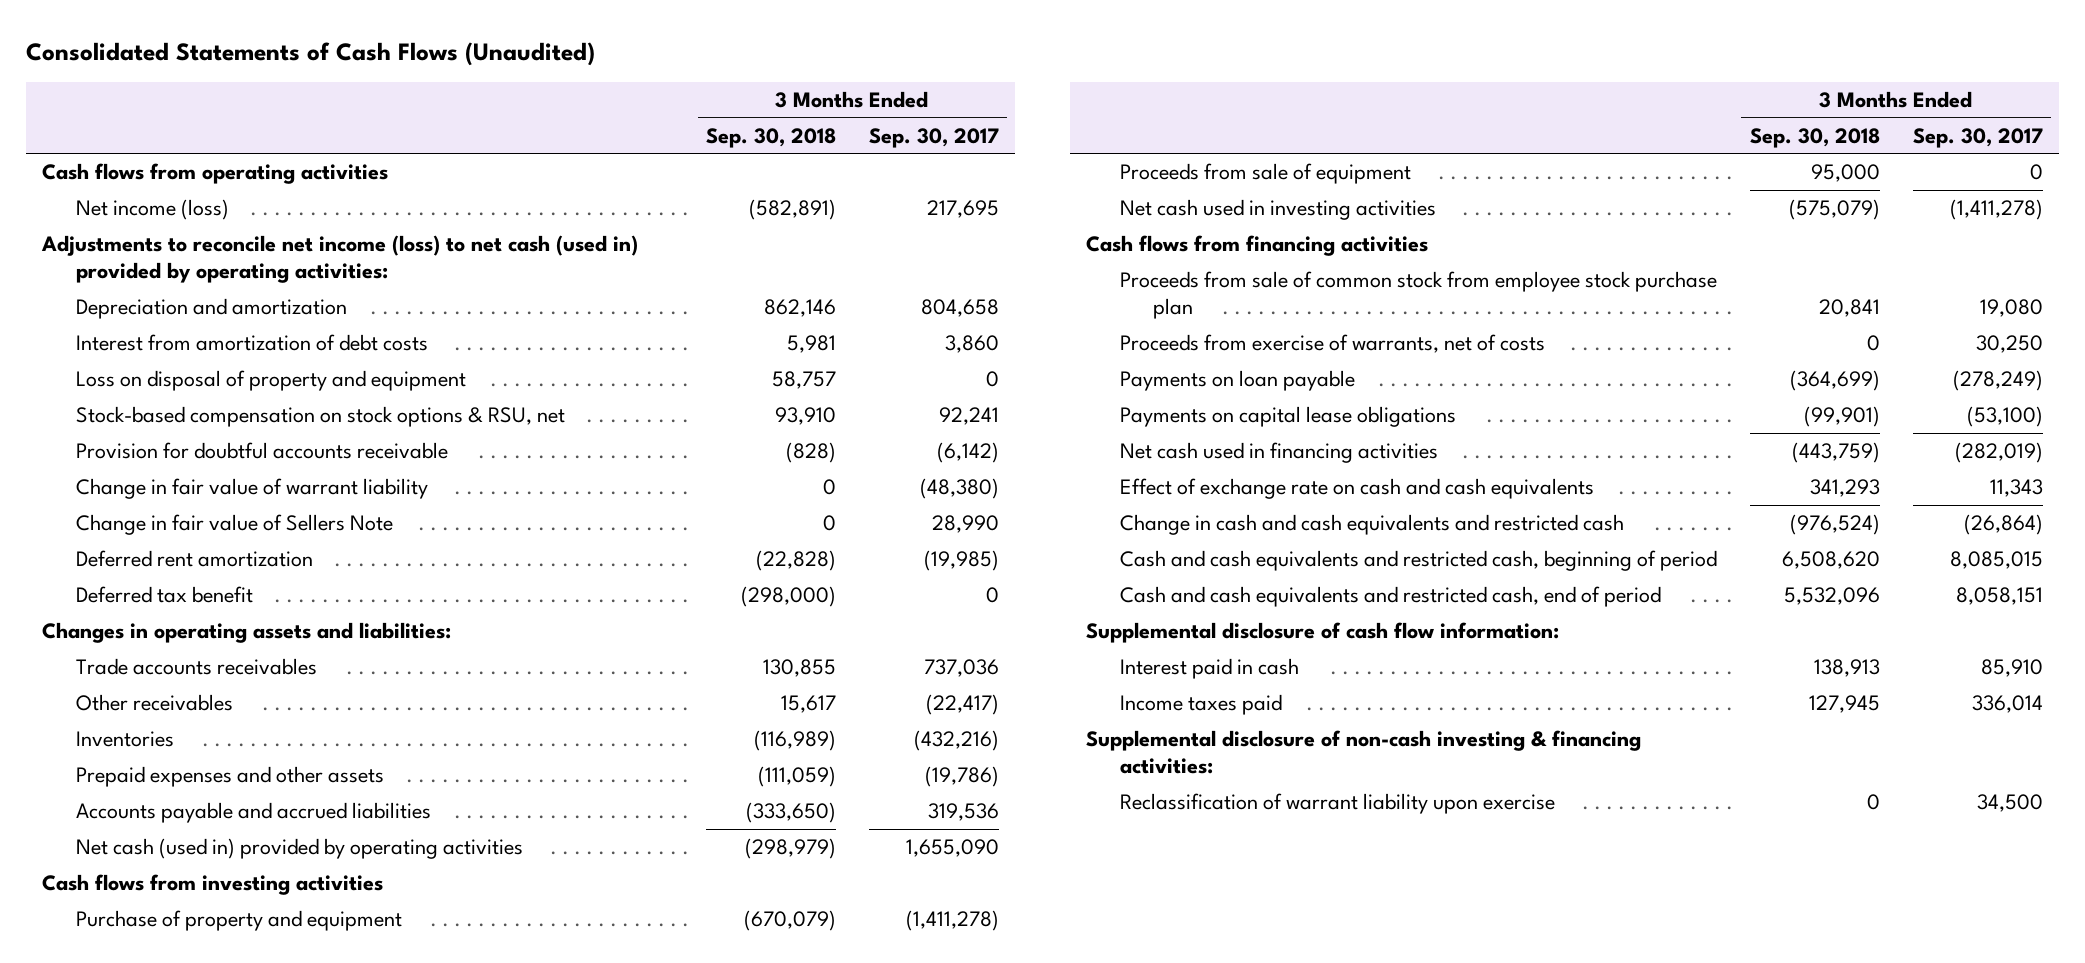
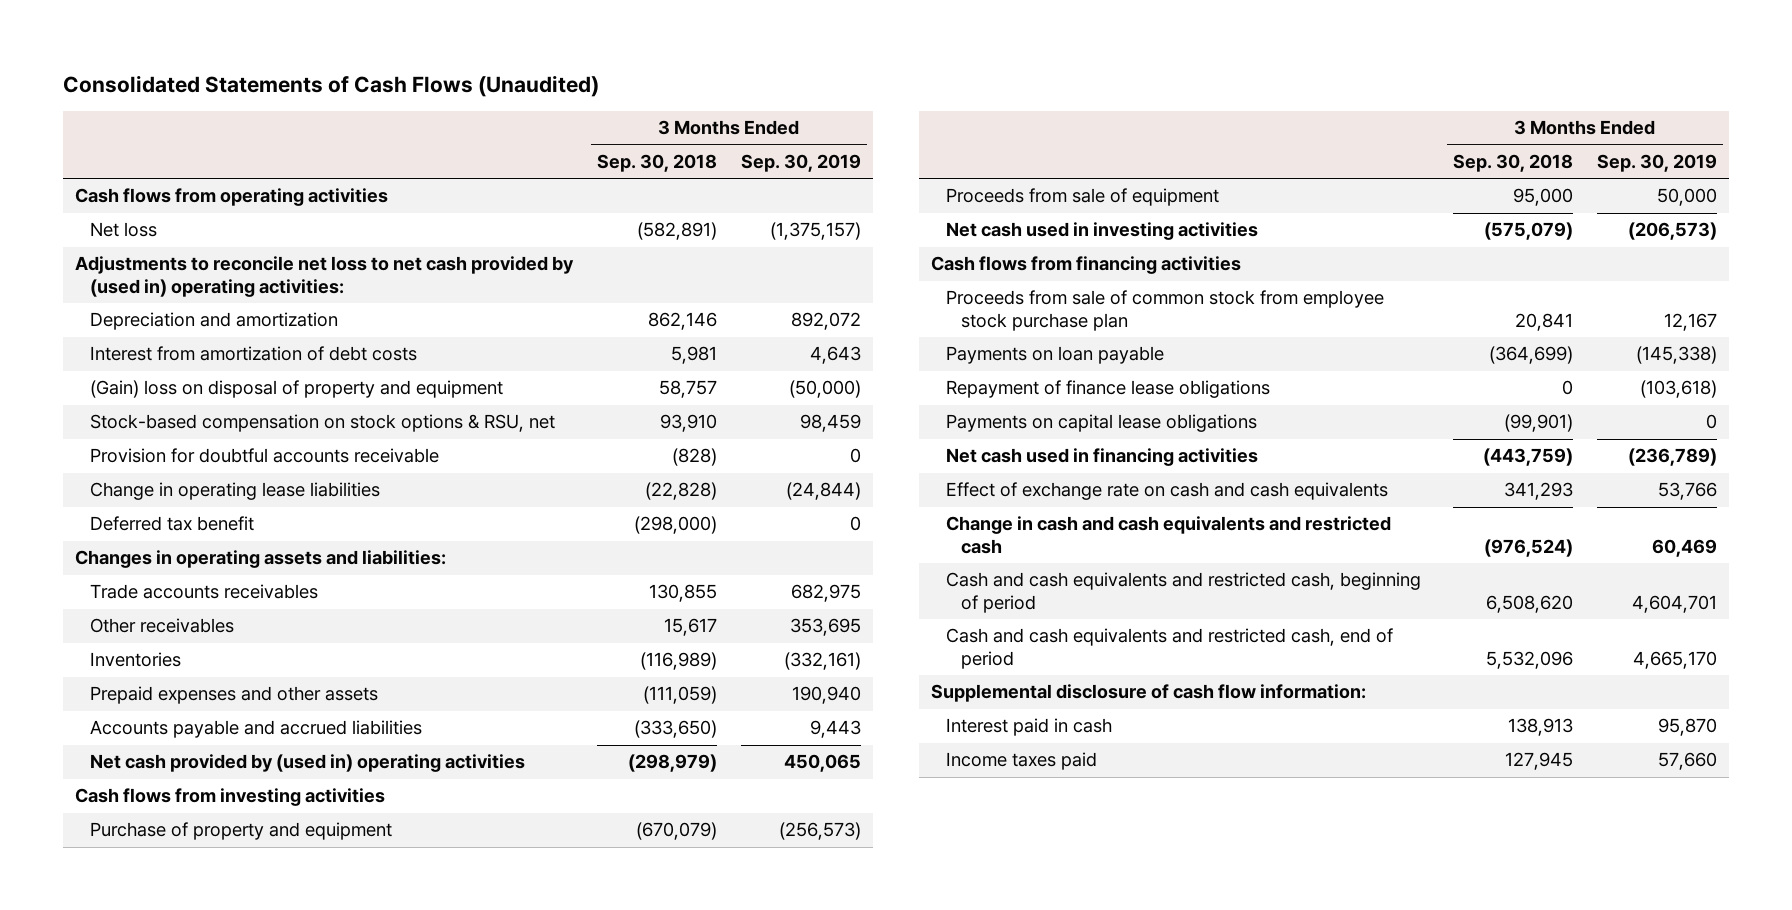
[868,127,999,148] Sep. 30, 2017 -> none
none -> [741,154,862,173] Sep. 30, 2019
[75,199,229,221] Net income (loss) -> [90,222,158,238] Net loss
[41,235,639,283] Adjustments to reconcile net income (loss) to net cash (used in) provided by operating activities: -> [75,256,575,297] Adjustments to reconcile net loss to net cash provided by (used in) operating activities:
[75,370,466,392] Loss on disposal of property and equipment -> [90,380,504,399] (Gain) loss on disposal of property and equipment
[75,478,428,500] Change in fair value of warrant liability -> none
[75,514,393,536] Change in fair value of Sellers Note -> none
[75,550,313,568] Deferred rent amortization -> [90,482,381,501] Change in operating lease liabilities
[75,838,523,860] Net cash (used in) provided by operating activities -> [90,754,526,773] Net cash provided by (used in) operating activities
[1119,334,1545,354] Proceeds from exercise of warrants, net of costs -> none
none -> [946,380,1271,399] Repayment of finance lease obligations
[1086,730,1642,774] Supplemental disclosure of non-cash investing & financing activities: -> none
[1119,793,1555,815] Reclassification of warrant liability upon exercise -> none

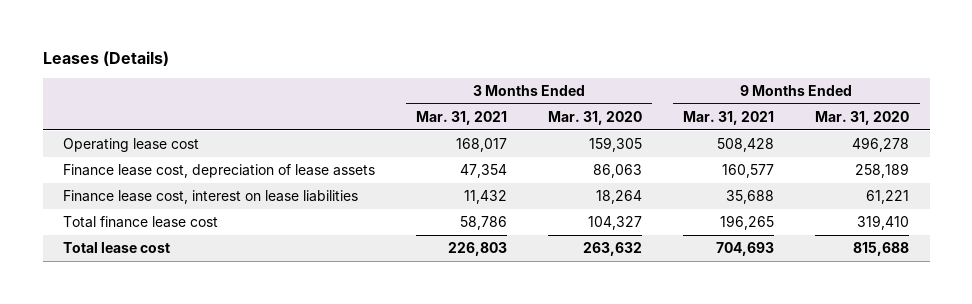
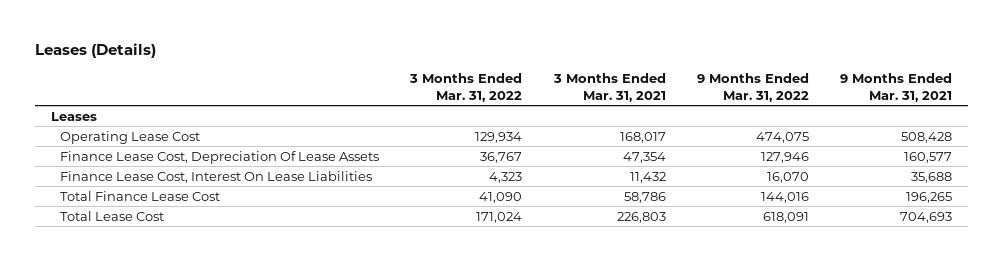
[548,110,643,125] Mar. 31, 2020 -> none
[815,110,910,125] Mar. 31, 2020 -> none
none -> [409,72,523,102] 3 Months Ended Mar. 31, 2022
none -> [696,72,809,102] 9 Months Ended Mar. 31, 2022
none -> [50,111,97,121] Leases
[63,137,200,152] Operating lease cost -> [59,130,200,144] Operating Lease Cost
[63,163,376,178] Finance lease cost, depreciation of lease assets -> [59,150,379,164] Finance Lease Cost, Depreciation Of Lease Assets
[63,189,359,204] Finance lease cost, interest on lease liabilities -> [59,170,372,183] Finance Lease Cost, Interest On Lease Liabilities
[63,215,219,228] Total finance lease cost -> [59,190,220,201] Total Finance Lease Cost
[63,241,171,253] Total lease cost -> [59,210,164,221] Total Lease Cost

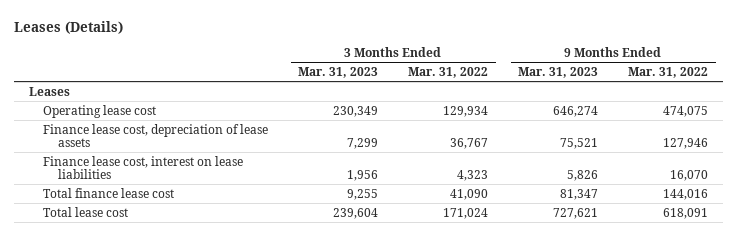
[552,72,666,102] 3 Months Ended Mar. 31, 2021 -> none
[840,72,953,102] 9 Months Ended Mar. 31, 2021 -> none
none -> [298,67,379,79] Mar. 31, 2023
none -> [518,67,599,79] Mar. 31, 2023
[59,130,200,144] Operating Lease Cost -> [43,104,157,118] Operating lease cost
[59,150,379,164] Finance Lease Cost, Depreciation Of Lease Assets -> [43,123,269,148] Finance lease cost, depreciation of lease assets
[59,170,372,183] Finance Lease Cost, Interest On Lease Liabilities -> [43,155,244,180] Finance lease cost, interest on lease liabilities
[59,190,220,201] Total Finance Lease Cost -> [43,187,175,198] Total finance lease cost
[59,210,164,221] Total Lease Cost -> [43,206,129,217] Total lease cost

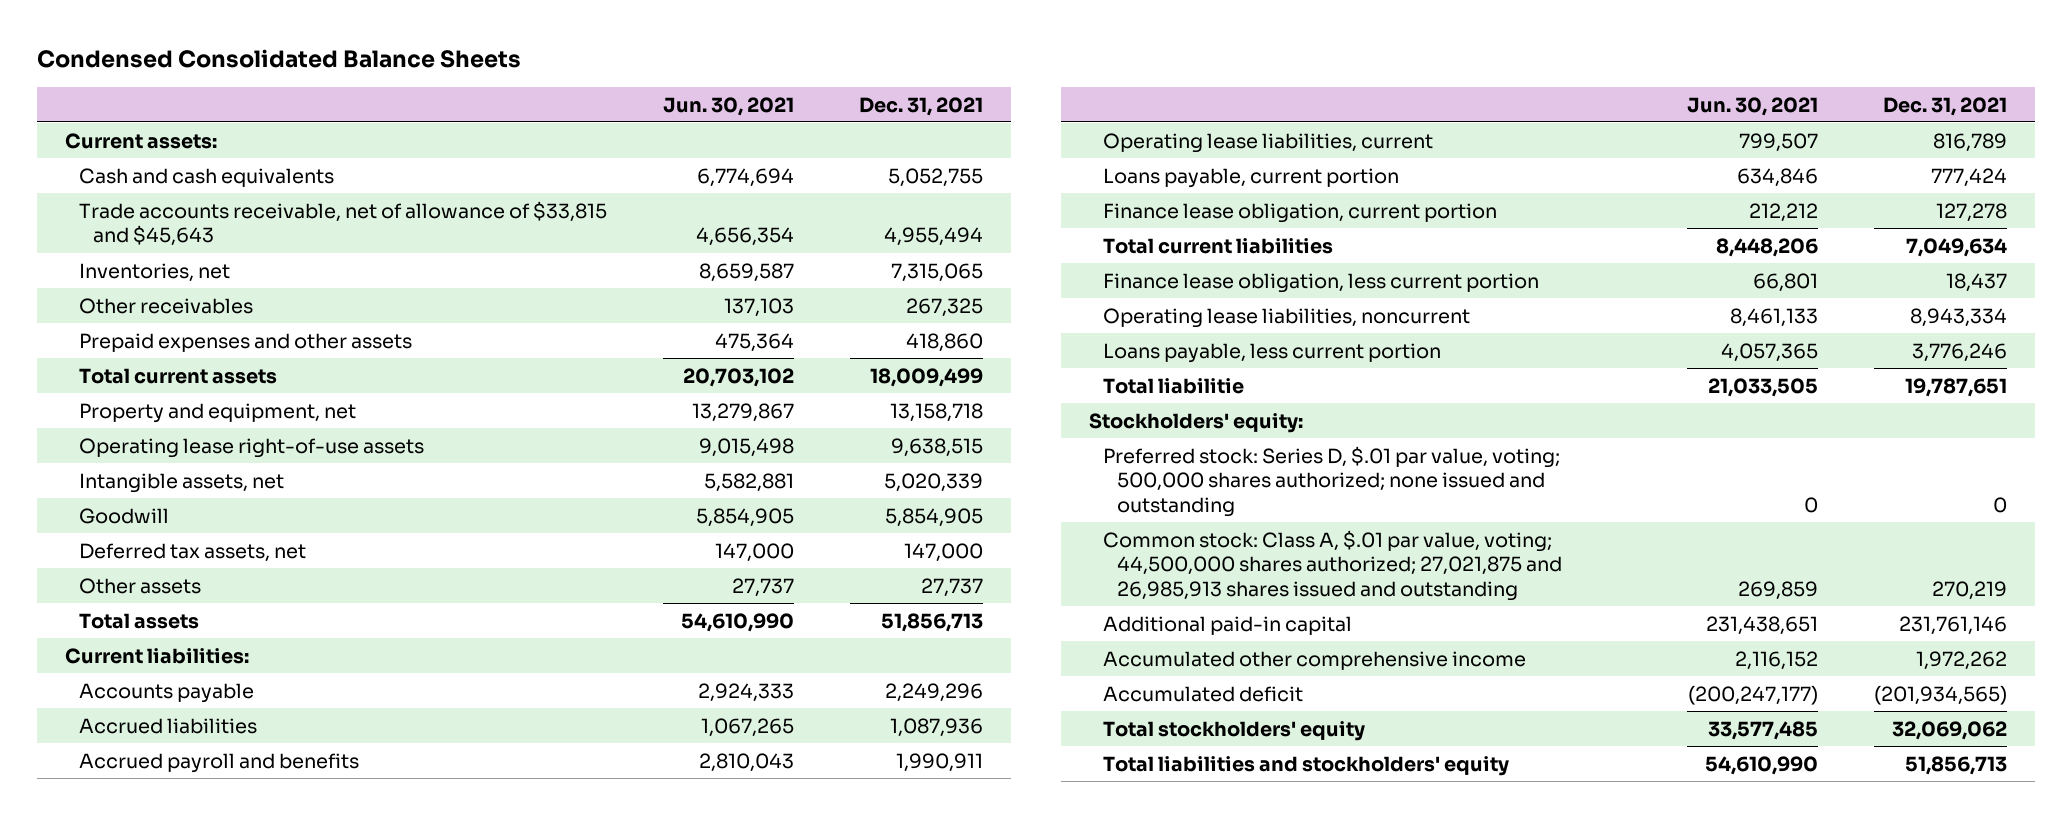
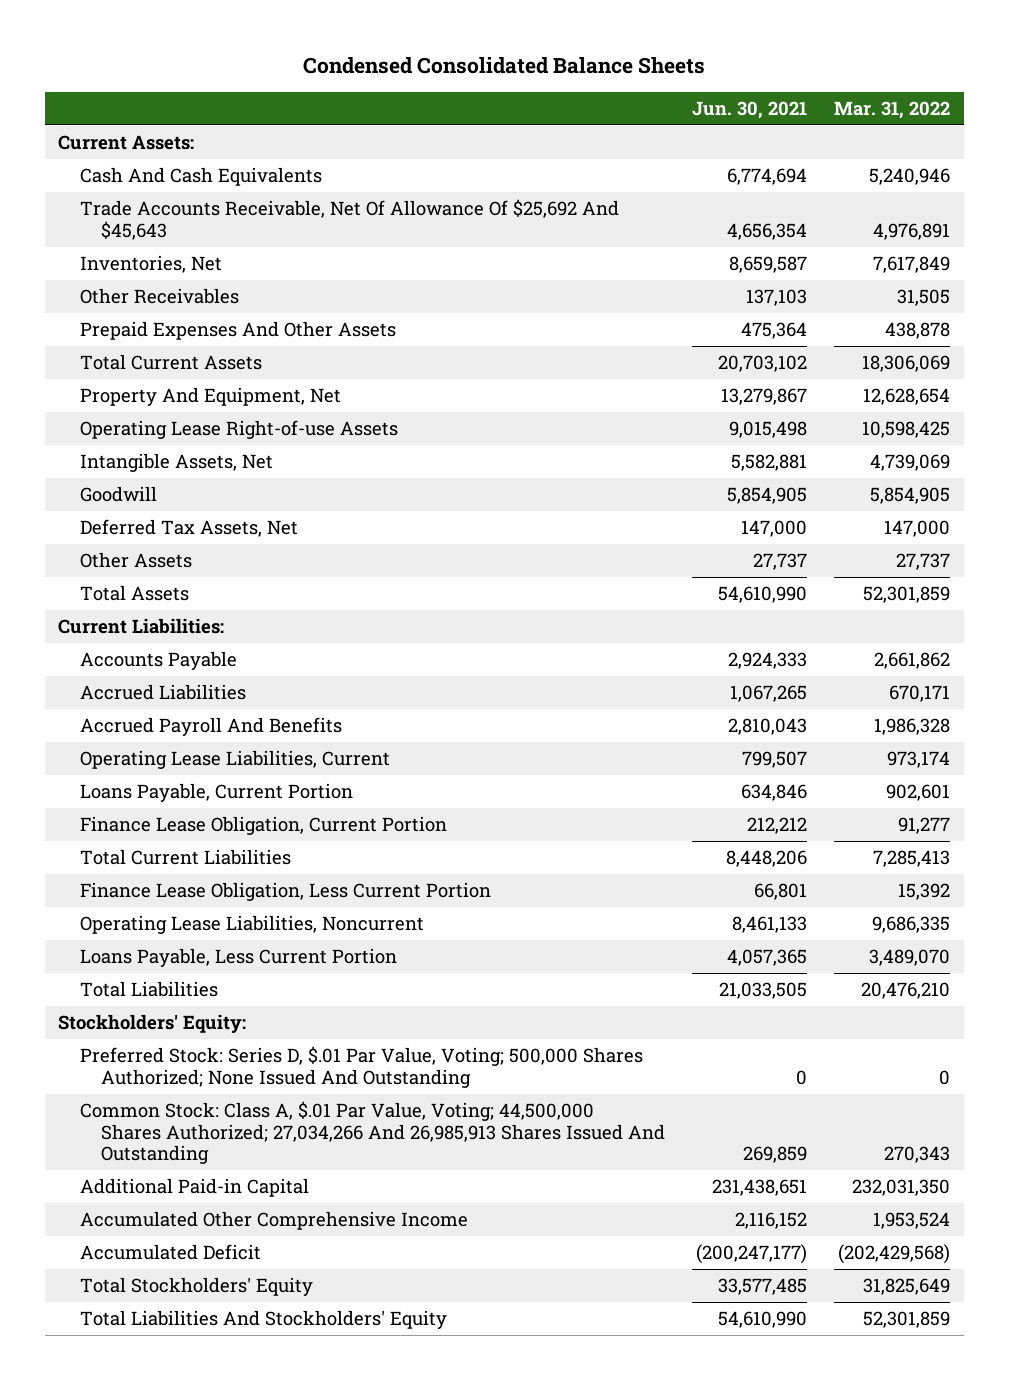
[859,96,984,116] Dec. 31, 2021 -> none
none -> [834,100,951,119] Mar. 31, 2022
[64,132,217,149] Current assets: -> [58,135,195,151] Current Assets:
[78,167,334,187] Cash and cash equivalents -> [79,167,322,187] Cash And Cash Equivalents
[78,200,607,247] Trade accounts receivable, net of allowance of $33,815 and $45,643 -> [79,199,619,240] Trade Accounts Receivable, Net Of Allowance Of $25,692 And $45,643
[78,262,230,282] Inventories, net -> [79,255,222,274] Inventories, Net
[78,297,253,314] Other receivables -> [79,288,239,305] Other Receivables
[78,332,412,352] Prepaid expenses and other assets -> [79,321,396,341] Prepaid Expenses And Other Assets
[78,367,277,384] Total current assets -> [79,354,262,371] Total Current Assets
[78,402,356,423] Property and equipment, net -> [79,387,341,407] Property And Equipment, Net
[78,437,424,458] Operating lease right-of-use assets -> [79,420,398,440] Operating Lease Right-of-use Assets
[78,472,284,493] Intangible assets, net -> [79,453,273,473] Intangible Assets, Net
[78,542,306,562] Deferred tax assets, net -> [79,519,298,538] Deferred Tax Assets, Net
[78,577,201,594] Other assets -> [79,552,192,569] Other Assets
[78,612,199,629] Total assets -> [79,585,189,602] Total Assets
[64,647,249,664] Current liabilities: -> [58,618,225,635] Current Liabilities:
[78,682,254,703] Accounts payable -> [79,651,237,671] Accounts Payable
[78,717,257,734] Accrued liabilities -> [79,684,246,701] Accrued Liabilities
[78,752,359,773] Accrued payroll and benefits -> [79,717,342,737] Accrued Payroll And Benefits
[1102,132,1433,153] Operating lease liabilities, current -> [79,750,390,770] Operating Lease Liabilities, Current
[1102,167,1399,188] Loans payable, current portion -> [79,783,353,803] Loans Payable, Current Portion
[1102,202,1497,223] Finance lease obligation, current portion -> [79,816,447,836] Finance Lease Obligation, Current Portion
[1102,237,1333,254] Total current liabilities -> [79,849,291,866] Total Current Liabilities
[1102,272,1539,293] Finance lease obligation, less current portion -> [79,882,491,902] Finance Lease Obligation, Less Current Portion
[1102,307,1470,328] Operating lease liabilities, noncurrent -> [79,915,424,935] Operating Lease Liabilities, Noncurrent
[1102,342,1441,363] Loans payable, less current portion -> [79,948,397,968] Loans Payable, Less Current Portion
[1102,377,1244,394] Total liabilitie -> [79,981,218,998] Total Liabilities
[1088,412,1303,433] Stockholders' equity: -> [58,1014,247,1034] Stockholders' Equity:
[1102,445,1560,518] Preferred stock: Series D, $.01 par value, voting; 500,000 shares authorized; none issued and outstanding -> [79,1046,643,1088] Preferred Stock: Series D, $.01 Par Value, Voting; 500,000 Shares Authorized; None Issued And Outstanding
[1102,529,1562,602] Common stock: Class A, $.01 par value, voting; 44,500,000 shares authorized; 27,021,875 and 26,985,913 shares issued and outstanding -> [79,1101,665,1165] Common Stock: Class A, $.01 Par Value, Voting; 44,500,000 Shares Authorized; 27,034,266 And 26,985,913 Shares Issued And Outstanding
[1102,615,1352,635] Additional paid-in capital -> [79,1178,309,1198] Additional Paid-in Capital
[1102,650,1526,670] Accumulated other comprehensive income -> [79,1211,468,1231] Accumulated Other Comprehensive Income
[1102,685,1303,702] Accumulated deficit -> [79,1244,261,1261] Accumulated Deficit
[1102,720,1365,741] Total stockholders' equity -> [79,1277,313,1297] Total Stockholders' Equity
[1102,755,1509,776] Total liabilities and stockholders' equity -> [79,1310,447,1330] Total Liabilities And Stockholders' Equity

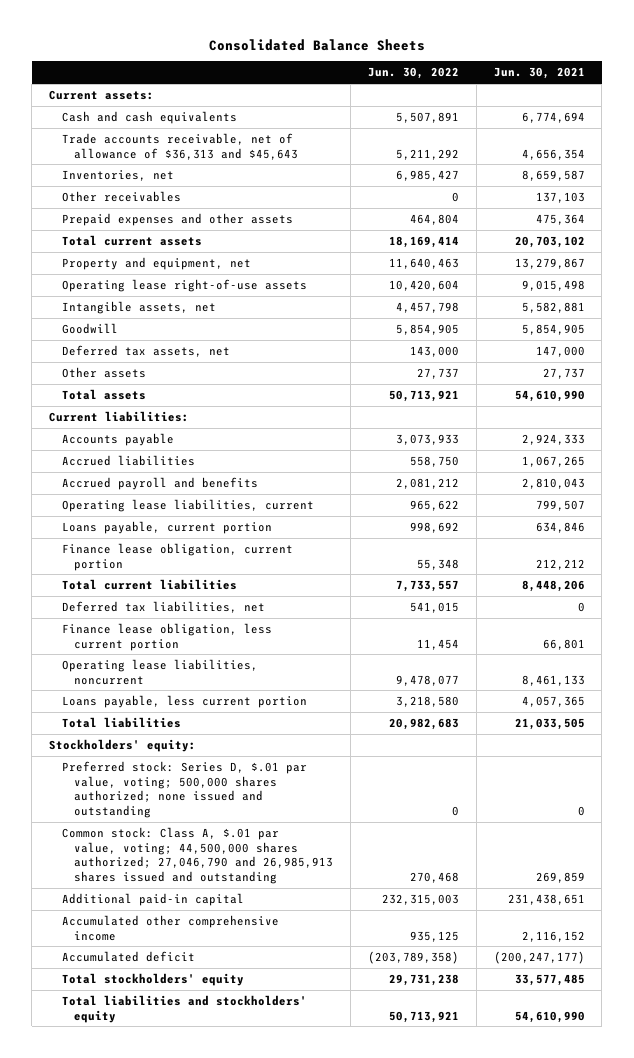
[303,57,706,75] Condensed Consolidated Balance Sheets -> [208,38,425,51] Consolidated Balance Sheets
[834,100,951,119] Mar. 31, 2022 -> none
none -> [368,67,460,80] Jun. 30, 2022
[58,135,195,151] Current Assets: -> [48,89,154,100] Current assets:
[79,167,322,187] Cash And Cash Equivalents -> [61,110,237,124] Cash and cash equivalents
[79,199,619,240] Trade Accounts Receivable, Net Of Allowance Of $25,692 And $45,643 -> [61,132,299,160] Trade accounts receivable, net of allowance of $36,313 and $45,643
[79,255,222,274] Inventories, Net -> [61,169,174,181] Inventories, net
[79,288,239,305] Other Receivables -> [61,190,181,202] Other receivables
[79,321,396,341] Prepaid Expenses And Other Assets -> [61,212,293,226] Prepaid expenses and other assets
[79,354,262,371] Total Current Assets -> [61,234,202,246] Total current assets
[79,387,341,407] Property And Equipment, Net -> [61,256,251,270] Property and equipment, net
[79,420,398,440] Operating Lease Right-of-use Assets -> [61,278,307,292] Operating lease right-of-use assets
[79,453,273,473] Intangible Assets, Net -> [61,300,216,314] Intangible assets, net
[79,519,298,538] Deferred Tax Assets, Net -> [61,344,230,357] Deferred tax assets, net
[79,552,192,569] Other Assets -> [61,366,146,378] Other assets
[79,585,189,602] Total Assets -> [61,388,146,400] Total assets
[58,618,225,635] Current Liabilities: -> [48,410,189,422] Current liabilities:
[79,651,237,671] Accounts Payable -> [61,432,174,446] Accounts payable
[79,684,246,701] Accrued Liabilities -> [61,454,195,466] Accrued liabilities
[79,717,342,737] Accrued Payroll And Benefits -> [61,476,258,490] Accrued payroll and benefits
[79,750,390,770] Operating Lease Liabilities, Current -> [61,498,314,512] Operating lease liabilities, current
[79,783,353,803] Loans Payable, Current Portion -> [61,520,272,534] Loans payable, current portion
[79,816,447,836] Finance Lease Obligation, Current Portion -> [61,542,293,571] Finance lease obligation, current portion
[79,849,291,866] Total Current Liabilities -> [61,578,237,590] Total current liabilities
none -> [61,600,265,613] Deferred tax liabilities, net
[79,882,491,902] Finance Lease Obligation, Less Current Portion -> [61,622,272,651] Finance lease obligation, less current portion
[79,915,424,935] Operating Lease Liabilities, Noncurrent -> [61,658,258,685] Operating lease liabilities, noncurrent
[79,948,397,968] Loans Payable, Less Current Portion -> [61,694,307,708] Loans payable, less current portion
[79,981,218,998] Total Liabilities -> [61,716,181,728] Total liabilities
[58,1014,247,1034] Stockholders' Equity: -> [48,738,196,752] Stockholders' equity:
[79,1046,643,1088] Preferred Stock: Series D, $.01 Par Value, Voting; 500,000 Shares Authorized; None Issued And Outstanding -> [61,760,307,819] Preferred stock: Series D, $.01 par value, voting; 500,000 shares authorized; none issued and outstanding
[79,1101,665,1165] Common Stock: Class A, $.01 Par Value, Voting; 44,500,000 Shares Authorized; 27,034,266 And 26,985,913 Shares Issued And Outstanding -> [61,826,334,885] Common stock: Class A, $.01 par value, voting; 44,500,000 shares authorized; 27,046,790 and 26,985,913 shares issued and outstanding
[79,1178,309,1198] Additional Paid-in Capital -> [61,892,244,906] Additional paid-in capital
[79,1211,468,1231] Accumulated Other Comprehensive Income -> [61,914,279,941] Accumulated other comprehensive income
[79,1244,261,1261] Accumulated Deficit -> [61,950,195,962] Accumulated deficit
[79,1277,313,1297] Total Stockholders' Equity -> [61,972,244,986] Total stockholders' equity
[79,1310,447,1330] Total Liabilities And Stockholders' Equity -> [61,994,307,1023] Total liabilities and stockholders' equity

